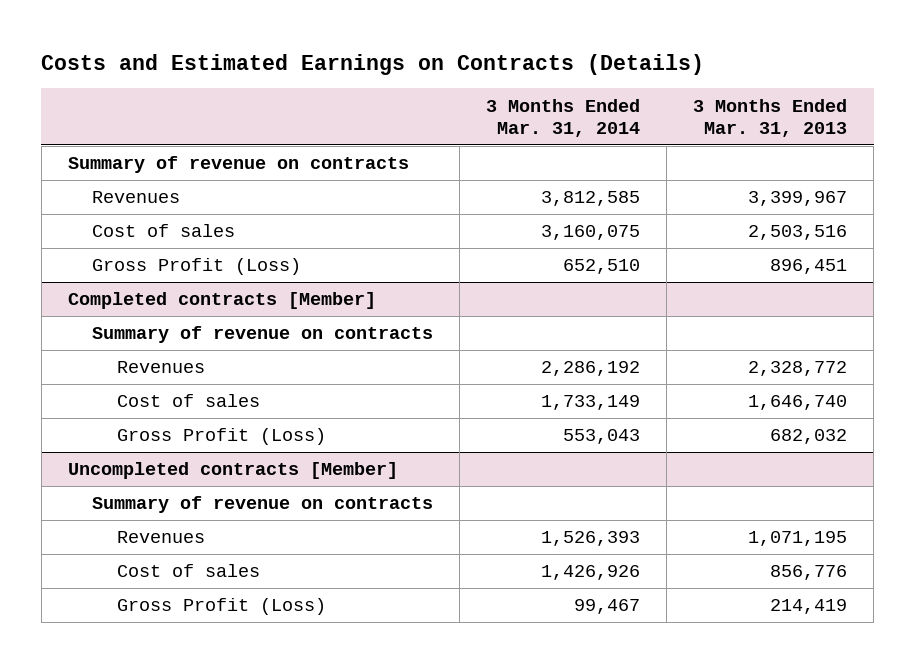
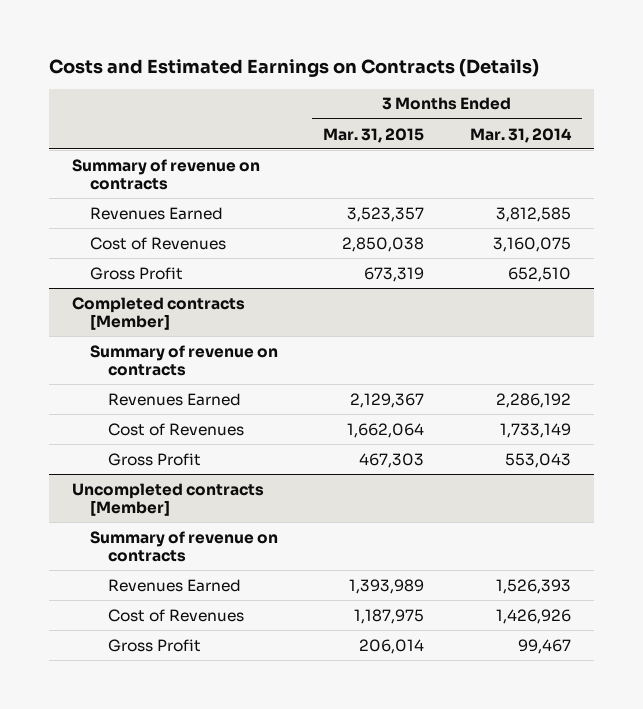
[693,98,848,138] 3 Months Ended Mar. 31, 2013 -> none
none -> [323,127,425,143] Mar. 31, 2015
[92,191,181,204] Revenues -> [89,206,223,220] Revenues Earned
[92,224,236,238] Cost of sales -> [89,236,226,250] Cost of Revenues
[92,258,302,276] Gross Profit (Loss) -> [89,266,183,280] Gross Profit
[116,361,205,374] Revenues -> [107,392,241,406] Revenues Earned
[116,394,260,408] Cost of sales -> [107,422,244,436] Cost of Revenues
[116,428,326,446] Gross Profit (Loss) -> [107,452,201,466] Gross Profit
[116,531,205,544] Revenues -> [107,578,241,592] Revenues Earned
[116,564,260,578] Cost of sales -> [107,608,244,622] Cost of Revenues
[116,598,326,616] Gross Profit (Loss) -> [107,638,201,652] Gross Profit

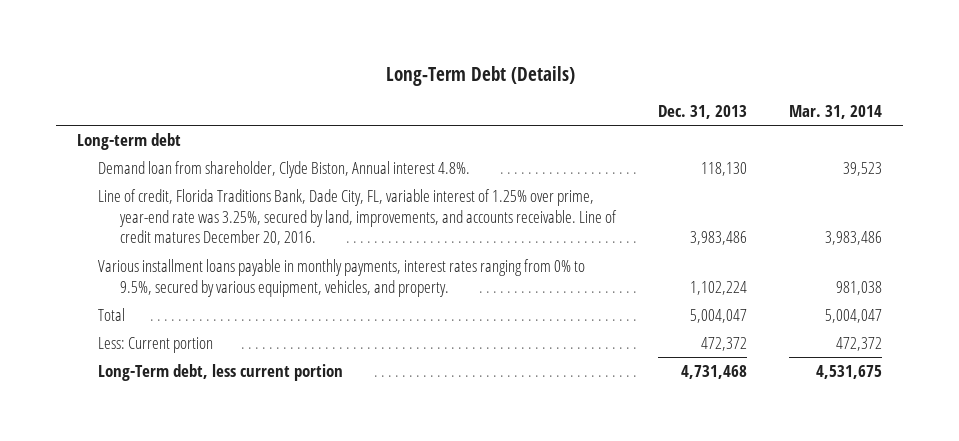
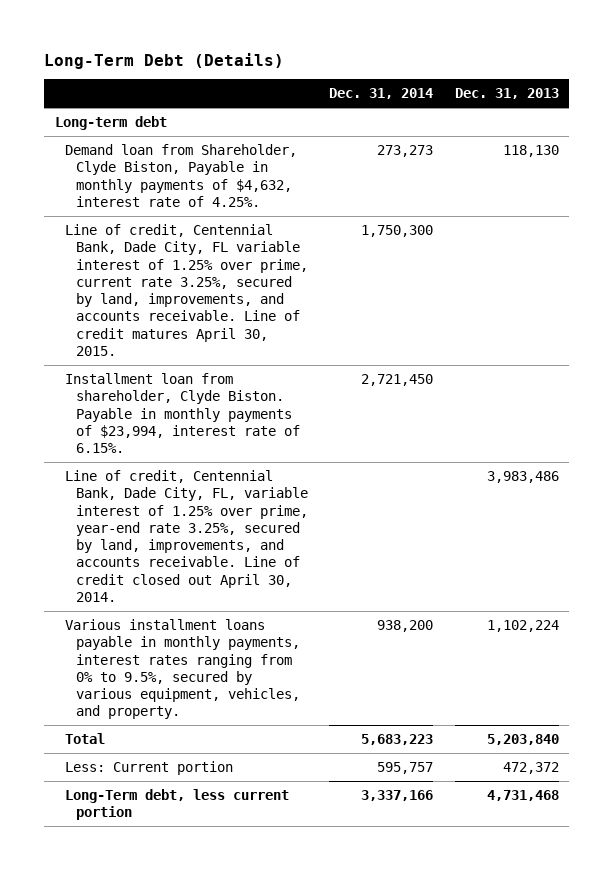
[789,105,883,120] Mar. 31, 2014 -> none
none -> [329,88,434,100] Dec. 31, 2014
[98,160,471,178] Demand loan from shareholder, Clyde Biston, Annual interest 4.8%. -> [65,143,298,207] Demand loan from Shareholder, Clyde Biston, Payable in monthly payments of $4,632, interest rate of 4.25%.
none -> [65,223,308,356] Line of credit, Centennial Bank, Dade City, FL variable interest of 1.25% over prime, current rate 3.25%, secured by land, improvements, and accounts receivable. Line of credit matures April 30, 2015.
none -> [65,372,300,454] Installment loan from shareholder, Clyde Biston. Payable in monthly payments of $23,994, interest rate of 6.15%.
[98,188,618,246] Line of credit, Florida Traditions Bank, Dade City, FL, variable interest of 1.25% over prime, year-end rate was 3.25%, secured by land, improvements, and accounts receivable. Line of credit matures December 20, 2016. -> [65,469,308,602] Line of credit, Centennial Bank, Dade City, FL, variable interest of 1.25% over prime, year-end rate 3.25%, secured by land, improvements, and accounts receivable. Line of credit closed out April 30, 2014.
[690,308,748,323] 5,004,047 -> [486,733,559,745] 5,203,840

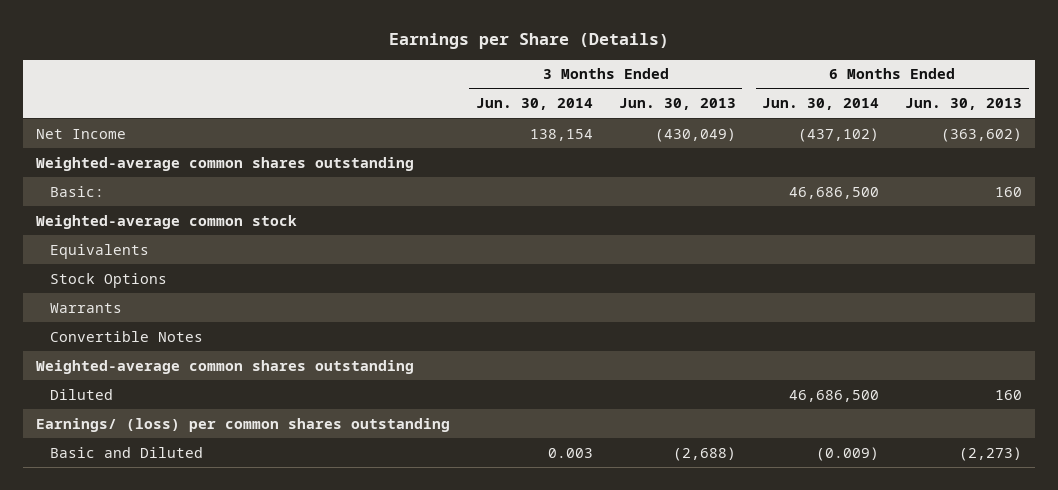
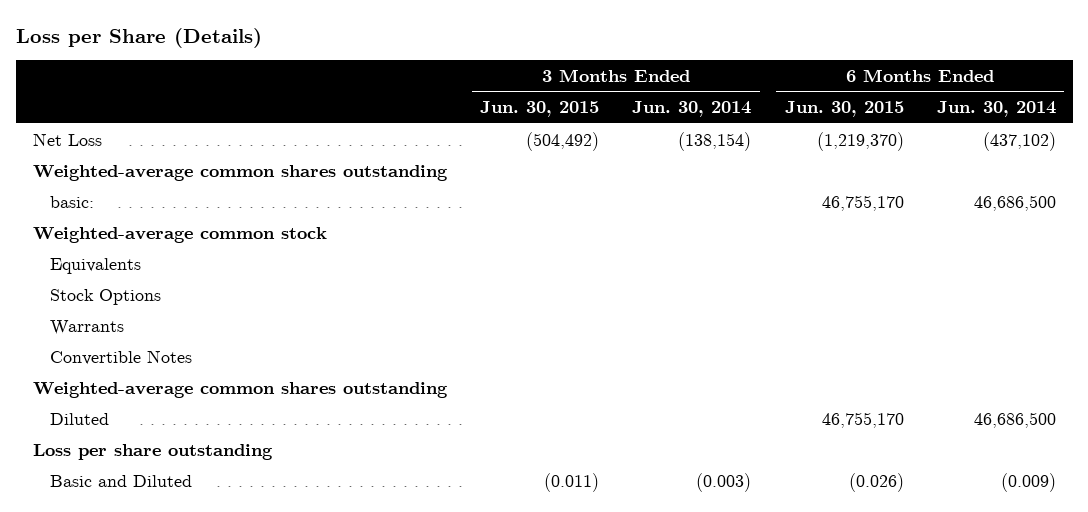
[388,33,669,50] Earnings per Share (Details) -> [15,27,262,48] Loss per Share (Details)
[618,98,736,111] Jun. 30, 2013 -> none
[905,98,1023,111] Jun. 30, 2013 -> none
none -> [479,101,599,118] Jun. 30, 2015
none -> [784,101,904,118] Jun. 30, 2015
[35,128,126,139] Net Income -> [32,132,102,146] Net Loss
[529,128,593,141] 138,154 -> [678,131,752,151] (138,154)
[49,185,104,197] Basic: -> [49,195,94,208] basic:
[35,417,450,432] Earnings/ (loss) per common shares outstanding -> [32,443,273,460] Loss per share outstanding
[547,447,593,458] 0.003 -> [696,472,752,492] (0.003)

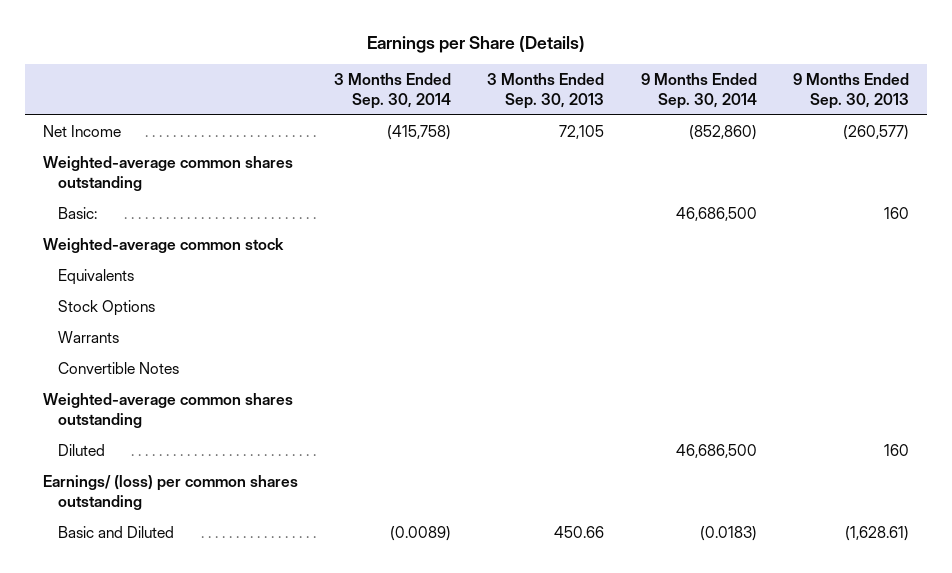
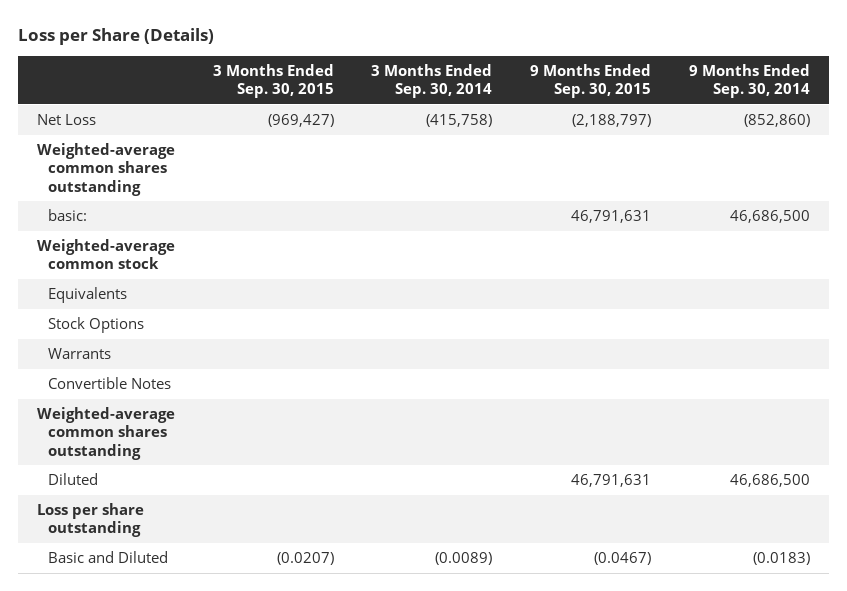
[366,35,585,53] Earnings per Share (Details) -> [18,28,215,46] Loss per Share (Details)
[487,73,605,109] 3 Months Ended Sep. 30, 2013 -> none
[793,73,910,109] 9 Months Ended Sep. 30, 2013 -> none
none -> [212,64,334,99] 3 Months Ended Sep. 30, 2015
none -> [530,64,652,99] 9 Months Ended Sep. 30, 2015
[42,125,121,138] Net Income -> [36,114,96,126] Net Loss
[58,207,98,220] Basic: -> [47,209,87,222] basic:
[42,475,298,510] Earnings/ (loss) per common shares outstanding -> [36,503,144,538] Loss per share outstanding

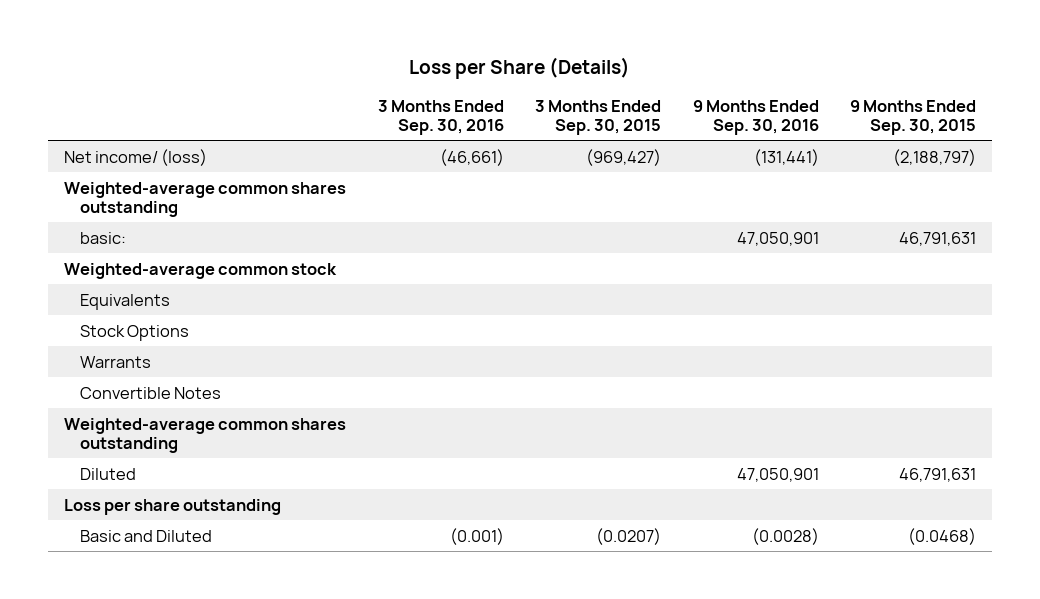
[371,64,493,99] 3 Months Ended Sep. 30, 2014 -> none
[688,64,810,99] 9 Months Ended Sep. 30, 2014 -> none
none -> [377,99,504,135] 3 Months Ended Sep. 30, 2016
none -> [692,99,819,135] 9 Months Ended Sep. 30, 2016
[36,114,96,126] Net Loss -> [64,148,208,166] Net income/ (loss)
[594,552,652,566] (0.0467) -> [908,527,977,545] (0.0468)

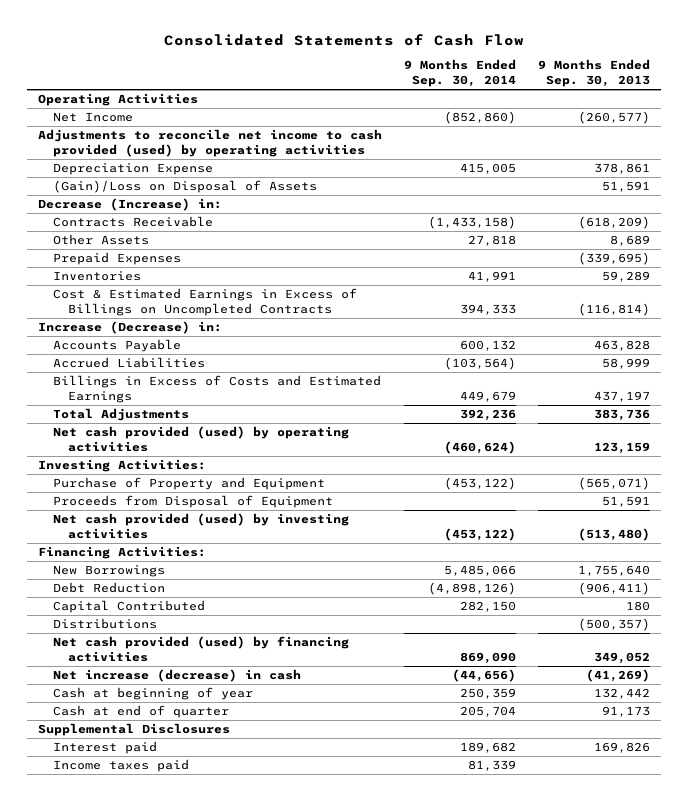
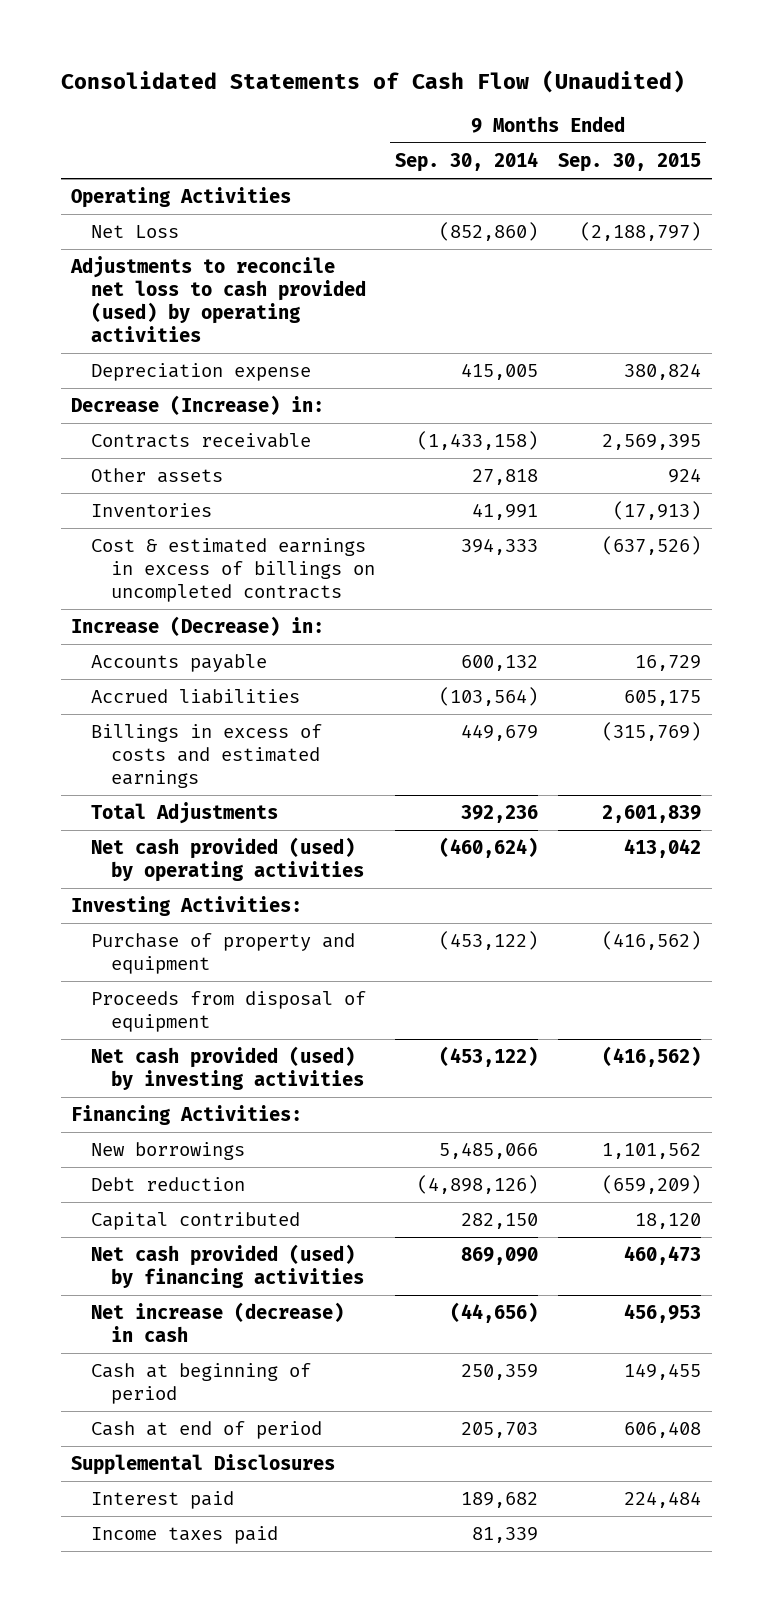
[164,33,525,46] Consolidated Statements of Cash Flow -> [60,70,685,94] Consolidated Statements of Cash Flow (Unaudited)
[538,59,651,88] 9 Months Ended Sep. 30, 2013 -> none
none -> [558,152,702,172] Sep. 30, 2015
[53,180,318,194] (Gain)/Loss on Disposal of Assets -> none
[53,112,134,123] Net Income -> [90,225,179,239] Net Loss
[37,129,382,157] Adjustments to reconcile net income to cash provided (used) by operating activities -> [69,256,366,342] Adjustments to reconcile net loss to cash provided (used) by operating activities
[53,163,214,176] Depreciation Expense -> [90,363,311,382] Depreciation expense
[53,252,182,266] Prepaid Expenses -> none
[53,216,214,228] Contracts Receivable -> [90,433,311,449] Contracts receivable
[53,234,150,246] Other Assets -> [90,468,223,484] Other assets
[53,288,358,316] Cost & Estimated Earnings in Excess of Billings on Uncompleted Contracts -> [90,538,375,602] Cost & estimated earnings in excess of billings on uncompleted contracts
[53,339,182,353] Accounts Payable -> [90,654,267,673] Accounts payable
[53,357,206,369] Accrued Liabilities -> [90,689,300,705] Accrued liabilities
[53,375,382,403] Billings in Excess of Costs and Estimated Earnings -> [90,724,322,788] Billings in excess of costs and estimated earnings
[53,477,326,491] Purchase of Property and Equipment -> [90,933,355,974] Purchase of property and equipment
[53,495,334,509] Proceeds from Disposal of Equipment -> [90,991,366,1032] Proceeds from disposal of equipment
[53,618,158,630] Distributions -> none
[53,565,166,578] New Borrowings -> [90,1142,245,1161] New borrowings
[53,582,166,594] Debt Reduction -> [90,1177,245,1192] Debt reduction
[53,600,206,614] Capital Contributed -> [90,1212,300,1231] Capital contributed
[53,687,254,701] Cash at beginning of year -> [90,1363,311,1404] Cash at beginning of period
[53,705,230,719] Cash at end of quarter -> [90,1421,322,1440] Cash at end of period
[460,706,517,718] 205,704 -> [460,1422,538,1439] 205,703

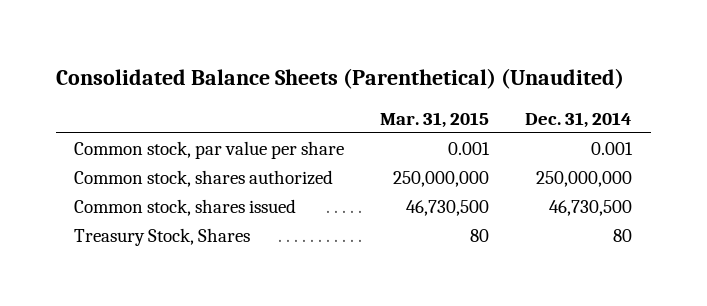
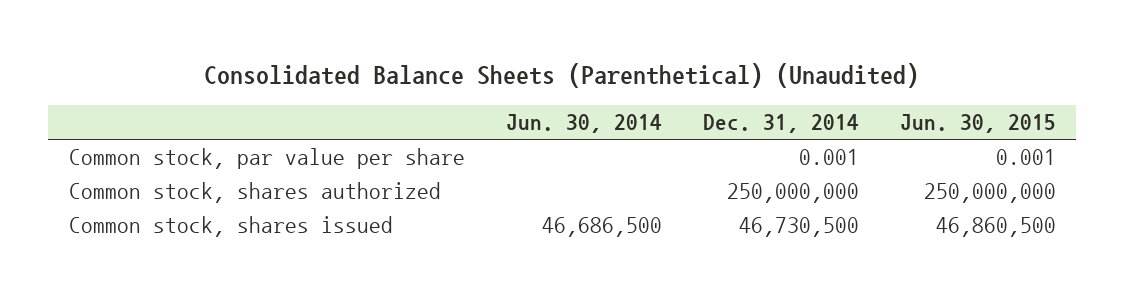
[380,111,490,128] Mar. 31, 2015 -> none
none -> [505,114,662,134] Jun. 30, 2014
none -> [899,114,1056,134] Jun. 30, 2015
[74,227,251,246] Treasury Stock, Shares -> none

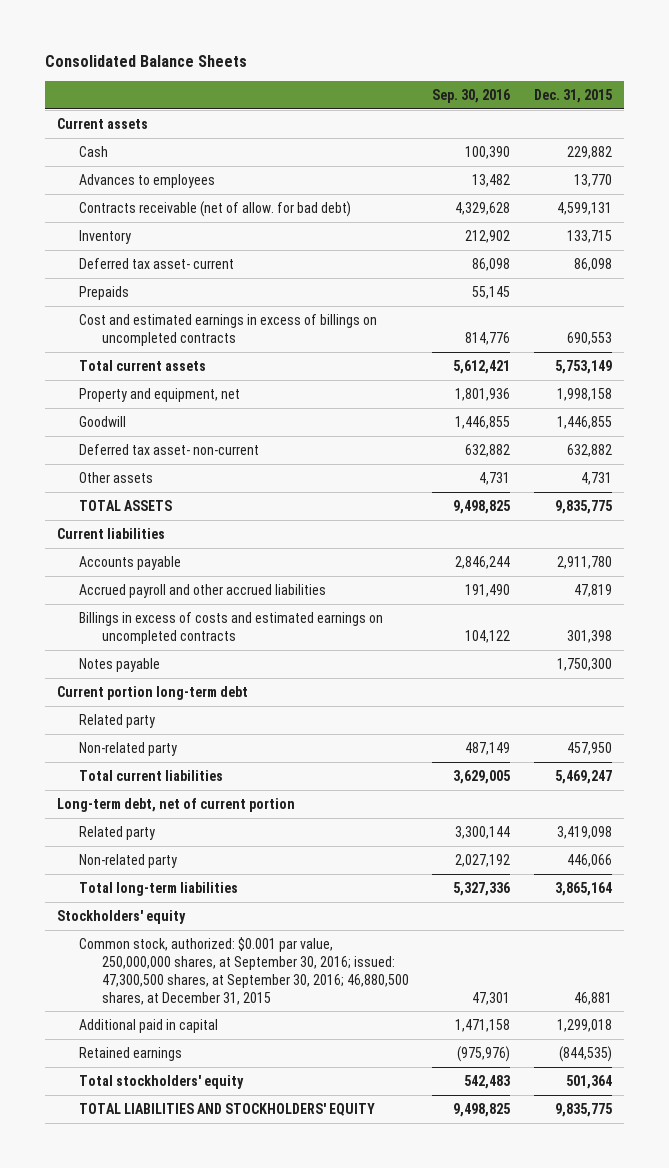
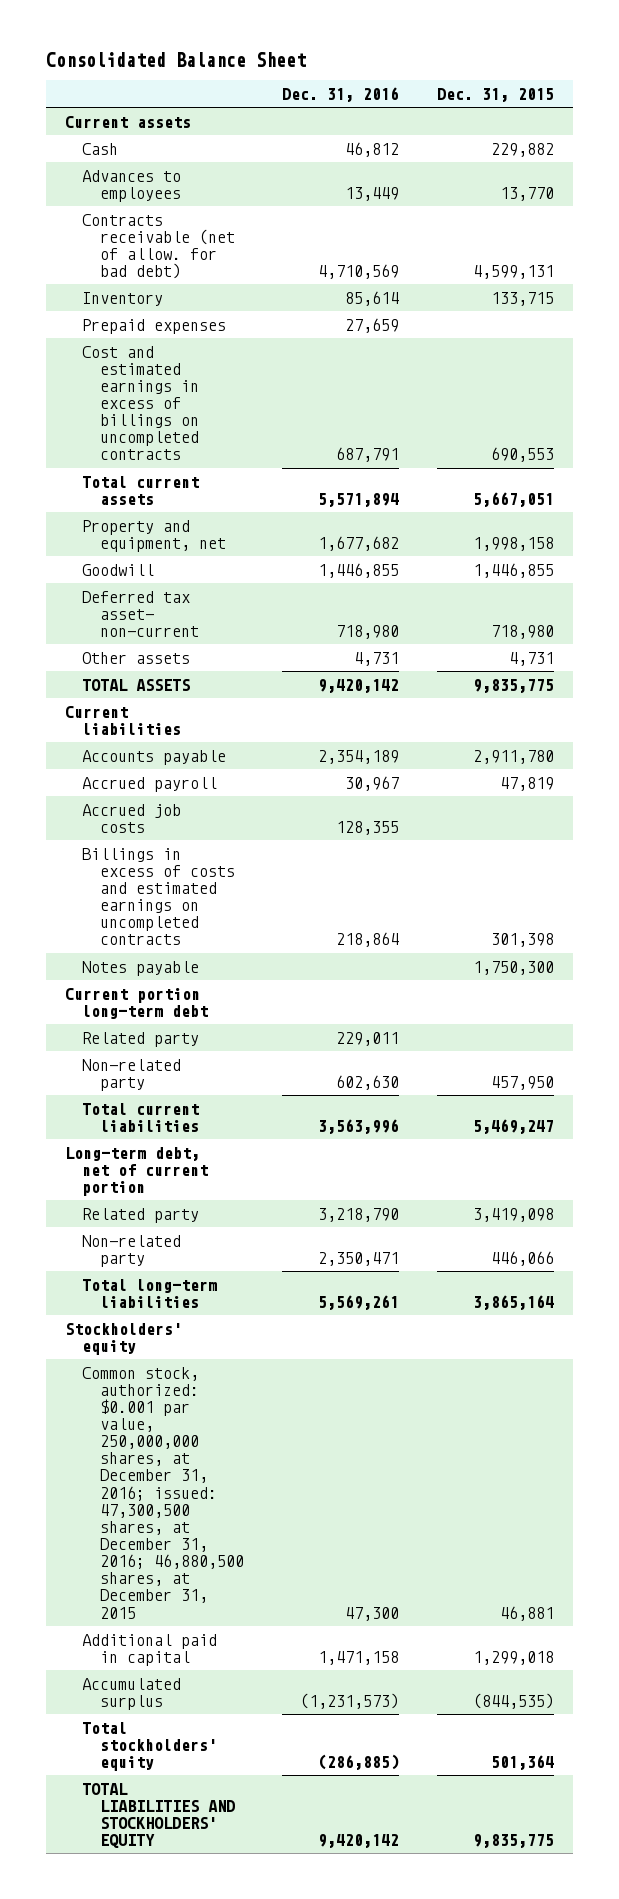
[45,55,248,68] Consolidated Balance Sheets -> [46,51,307,67] Consolidated Balance Sheet
[432,88,511,103] Sep. 30, 2016 -> none
none -> [281,86,399,102] Dec. 31, 2016
[79,257,235,269] Deferred tax asset- current -> none
[79,285,130,300] Prepaids -> [82,318,227,334] Prepaid expenses
[554,359,612,374] 5,753,149 -> [472,491,554,507] 5,667,051
[566,443,612,457] 632,882 -> [490,624,554,639] 718,980
[79,583,327,598] Accrued payroll and other accrued liabilities -> [82,776,218,792] Accrued payroll
none -> [82,803,182,833] Accrued job costs
[79,936,409,1005] Common stock, authorized: $0.001 par value, 250,000,000 shares, at September 30, 2016; issued: 47,300,500 shares, at September 30, 2016; 46,880,500 shares, at December 31, 2015 -> [82,1366,244,1619] Common stock, authorized: $0.001 par value, 250,000,000 shares, at December 31, 2016; issued: 47,300,500 shares, at December 31, 2016; 46,880,500 shares, at December 31, 2015
[79,1046,183,1061] Retained earnings -> [82,1677,182,1710] Accumulated surplus

